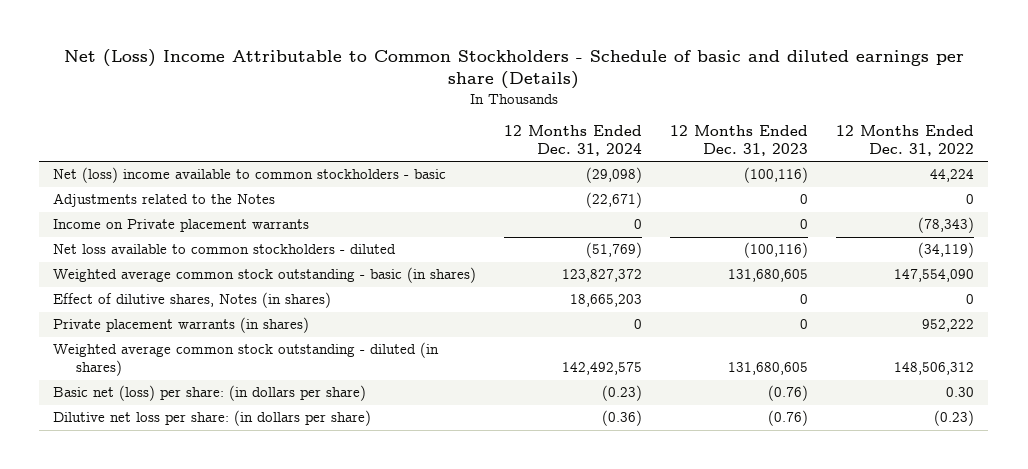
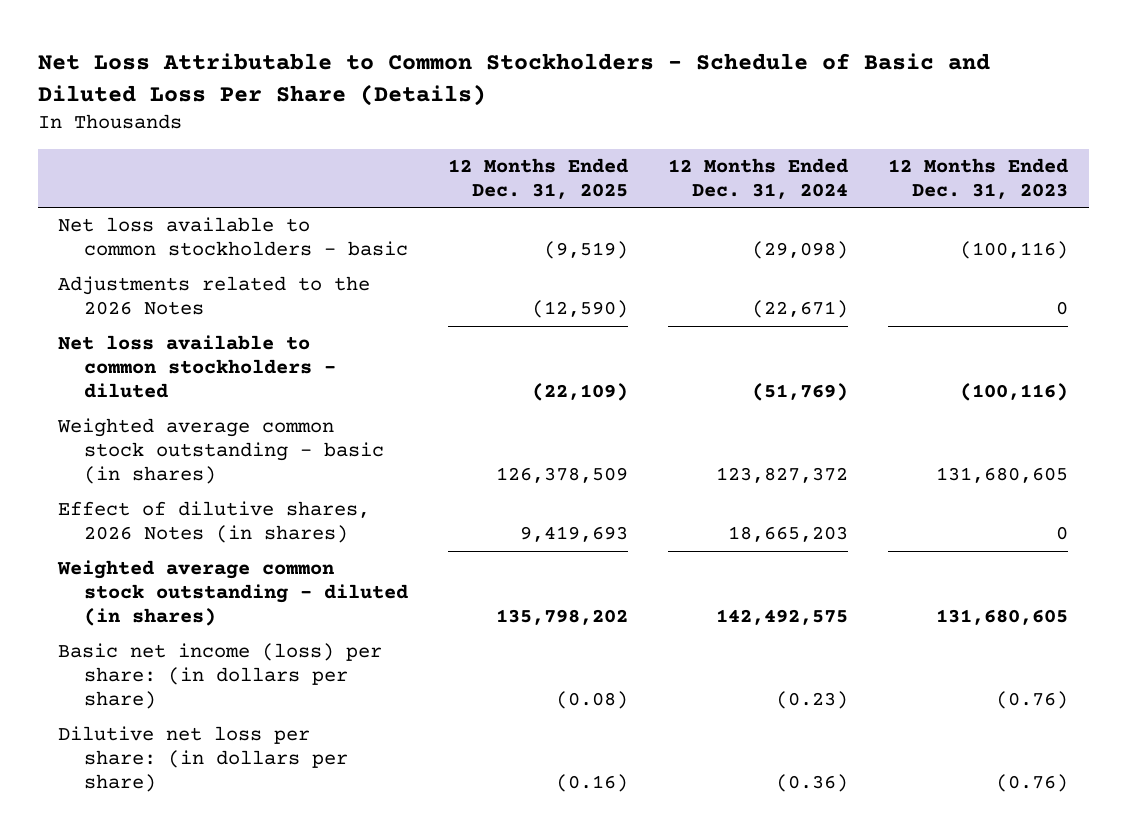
[63,48,964,90] Net (Loss) Income Attributable to Common Stockholders - Schedule of basic and diluted earnings per share (Details) -> [37,53,990,106] Net Loss Attributable to Common Stockholders - Schedule of Basic and Diluted Loss Per Share (Details)
[836,124,975,156] 12 Months Ended Dec. 31, 2022 -> none
none -> [448,158,629,199] 12 Months Ended Dec. 31, 2025
[53,219,310,233] Income on Private placement warrants -> none
[53,167,447,184] Net (loss) income available to common stockholders - basic -> [57,217,408,257] Net loss available to common stockholders - basic
[53,193,276,208] Adjustments related to the Notes -> [57,276,370,316] Adjustments related to the 2026 Notes
[53,317,310,334] Private placement warrants (in shares) -> none
[53,292,332,309] Effect of dilutive shares, Notes (in shares) -> [57,501,370,544] Effect of dilutive shares, 2026 Notes (in shares)
[53,385,367,402] Basic net (loss) per share: (in dollars per share) -> [57,643,382,710] Basic net income (loss) per share: (in dollars per share)

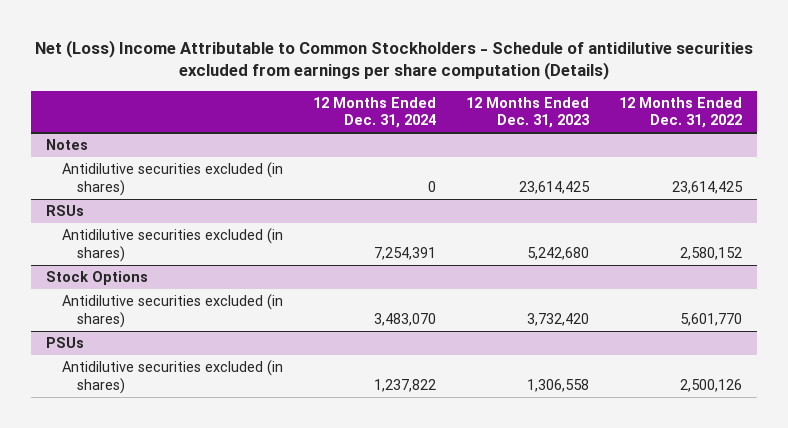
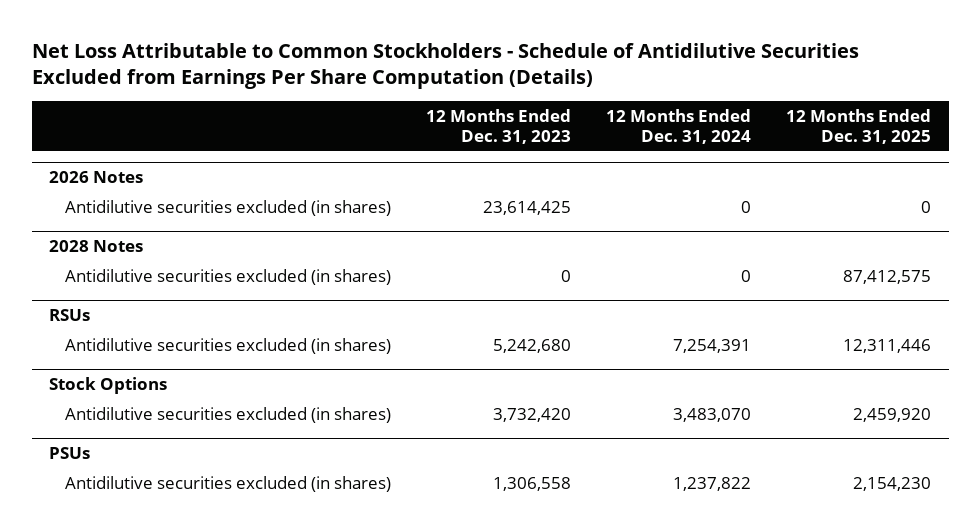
[35,39,754,81] Net (Loss) Income Attributable to Common Stockholders - Schedule of antidilutive securities excluded from earnings per share computation (Details) -> [31,42,859,89] Net Loss Attributable to Common Stockholders - Schedule of Antidilutive Securities Excluded from Earnings Per Share Computation (Details)
[618,97,742,129] 12 Months Ended Dec. 31, 2022 -> none
none -> [786,108,932,145] 12 Months Ended Dec. 31, 2025
[46,139,89,151] Notes -> [49,170,144,183] 2026 Notes
none -> [49,239,144,252] 2028 Notes
none -> [64,268,391,285] Antidilutive securities excluded (in shares)

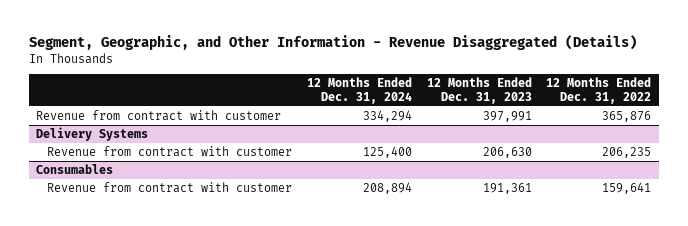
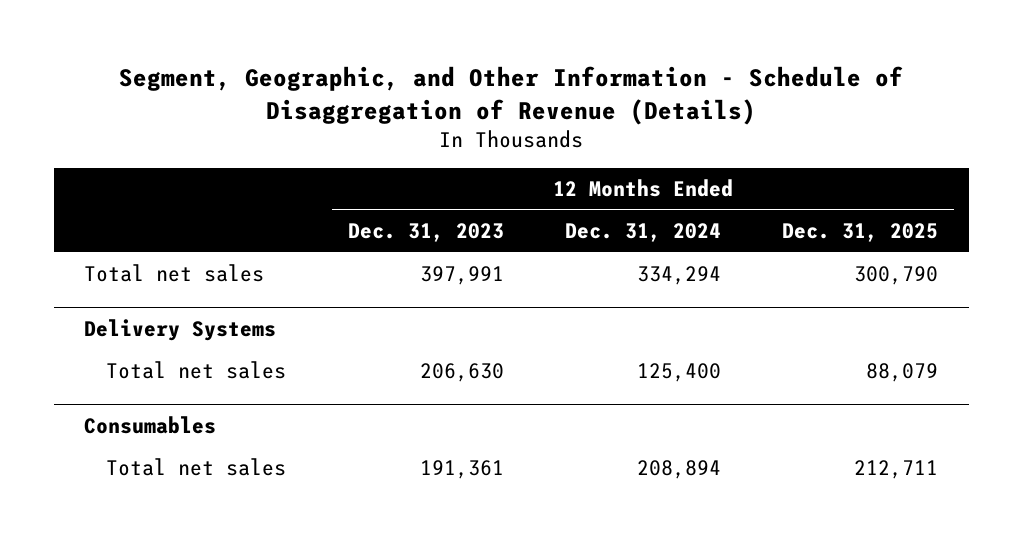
[29,35,638,51] Segment, Geographic, and Other Information - Revenue Disaggregated (Details) -> [119,66,904,125] Segment, Geographic, and Other Information - Schedule of Disaggregation of Revenue (Details)
[546,77,652,105] 12 Months Ended Dec. 31, 2022 -> none
none -> [782,223,939,243] Dec. 31, 2025
[36,109,282,121] Revenue from contract with customer -> [84,264,265,283] Total net sales
[47,145,293,157] Revenue from contract with customer -> [106,361,287,380] Total net sales
[47,181,293,193] Revenue from contract with customer -> [106,458,287,477] Total net sales

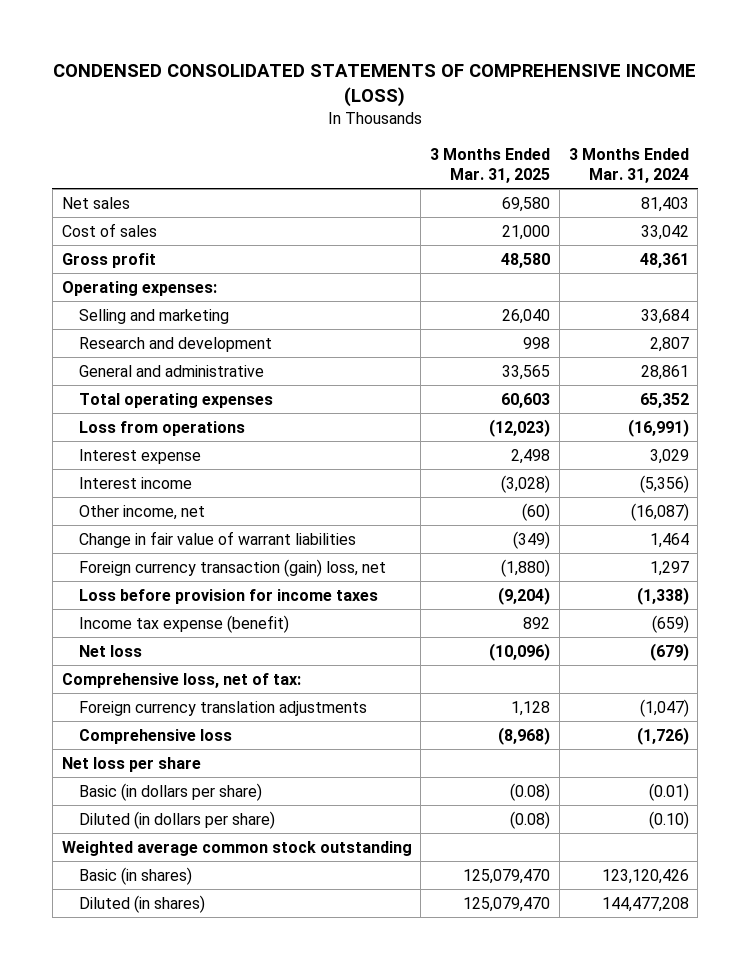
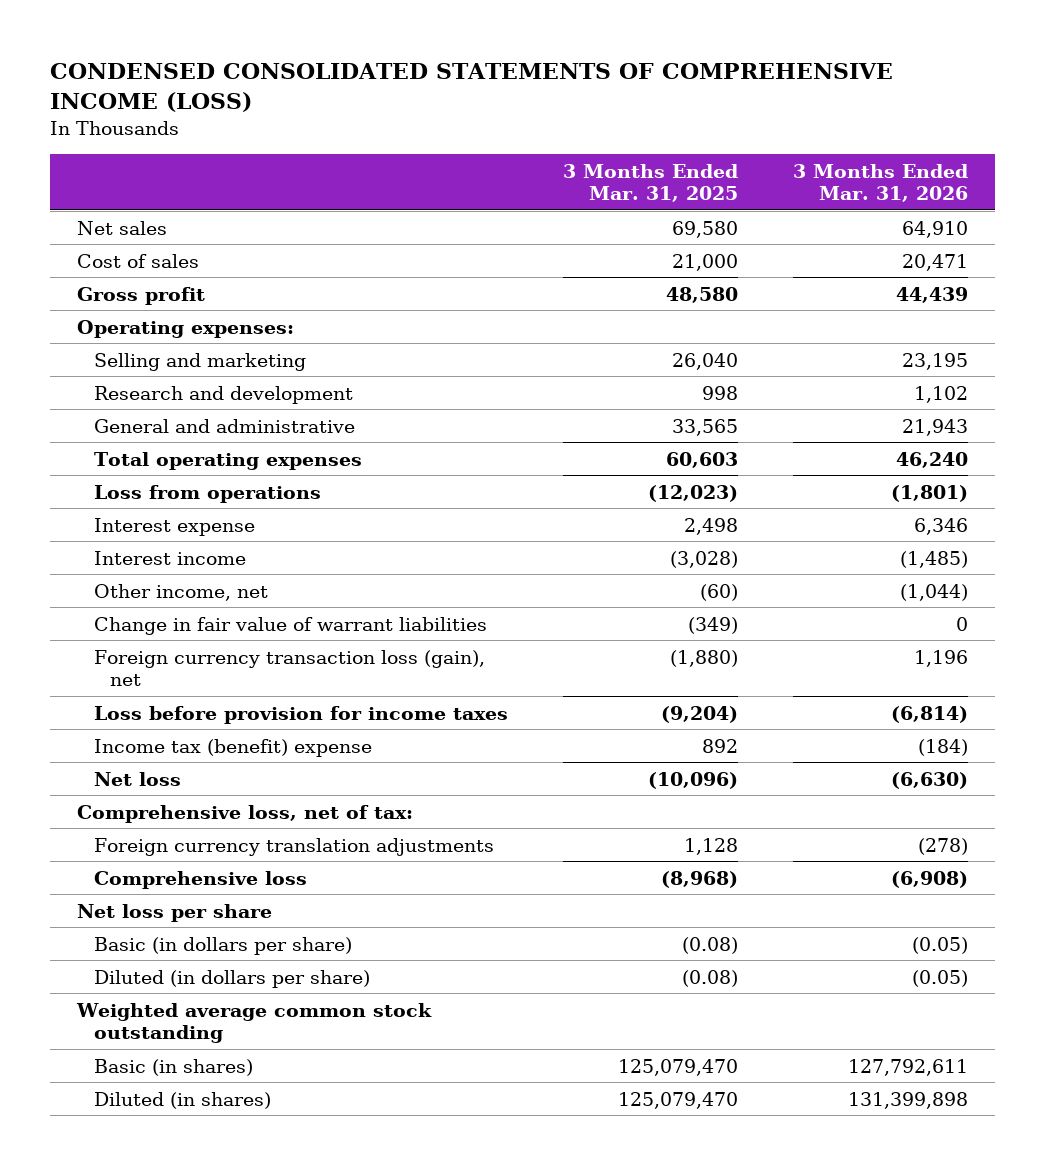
[568,147,689,183] 3 Months Ended Mar. 31, 2024 -> none
none -> [792,163,968,202] 3 Months Ended Mar. 31, 2026
[79,558,387,577] Foreign currency transaction (gain) loss, net -> [93,649,485,686] Foreign currency transaction loss (gain), net
[79,614,290,633] Income tax expense (benefit) -> [93,738,372,757] Income tax (benefit) expense

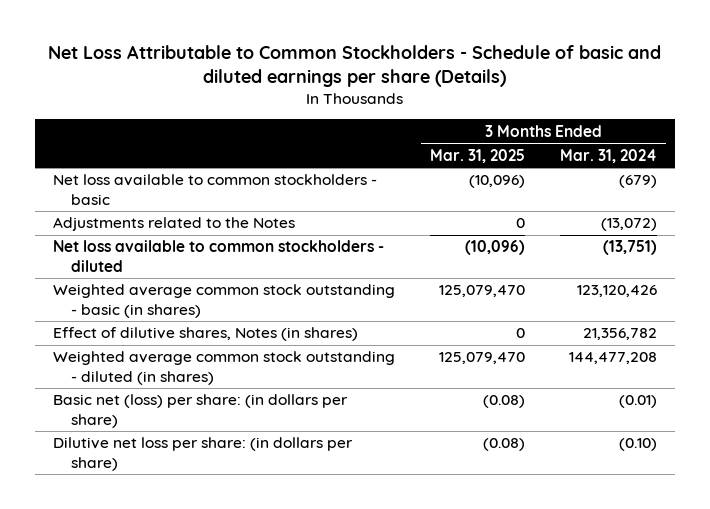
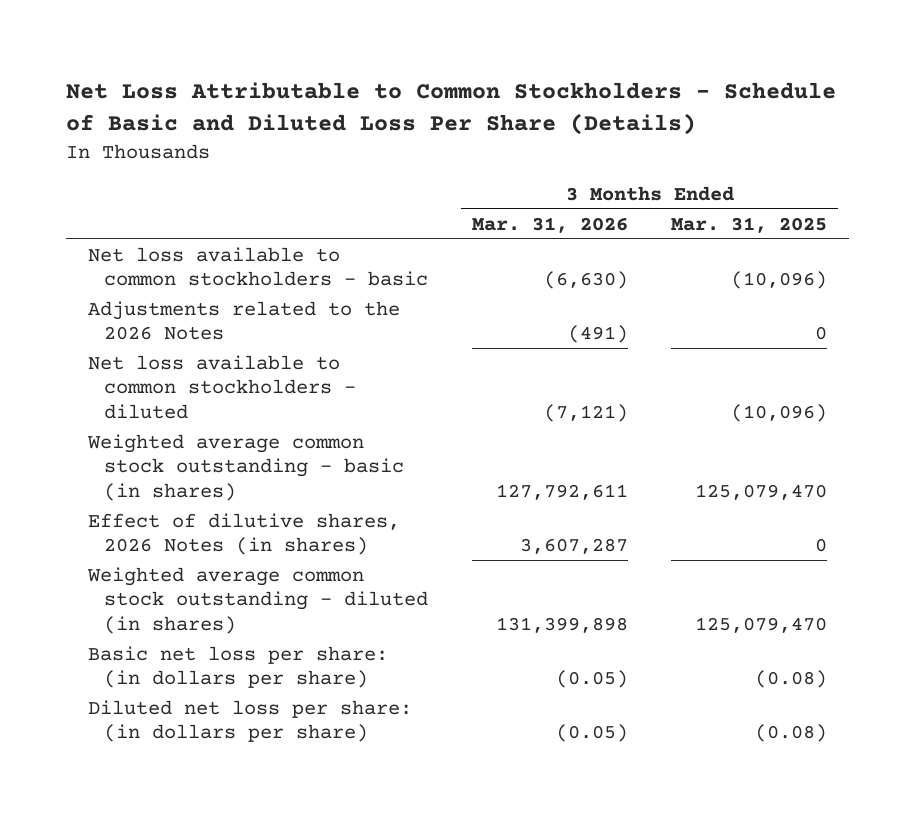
[47,45,661,88] Net Loss Attributable to Common Stockholders - Schedule of basic and diluted earnings per share (Details) -> [66,82,837,136] Net Loss Attributable to Common Stockholders - Schedule of Basic and Diluted Loss Per Share (Details)
[560,148,658,163] Mar. 31, 2024 -> none
none -> [471,216,628,233] Mar. 31, 2026
[52,217,295,232] Adjustments related to the Notes -> [88,300,401,341] Adjustments related to the 2026 Notes
[52,327,358,342] Effect of dilutive shares, Notes (in shares) -> [88,512,401,556] Effect of dilutive shares, 2026 Notes (in shares)
[52,394,348,428] Basic net (loss) per share: (in dollars per share) -> [88,645,389,689] Basic net loss per share: (in dollars per share)
[52,437,353,471] Dilutive net loss per share: (in dollars per share) -> [88,699,413,743] Diluted net loss per share: (in dollars per share)

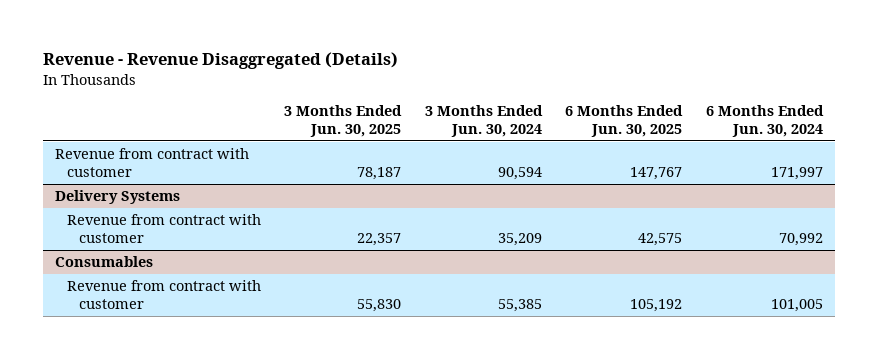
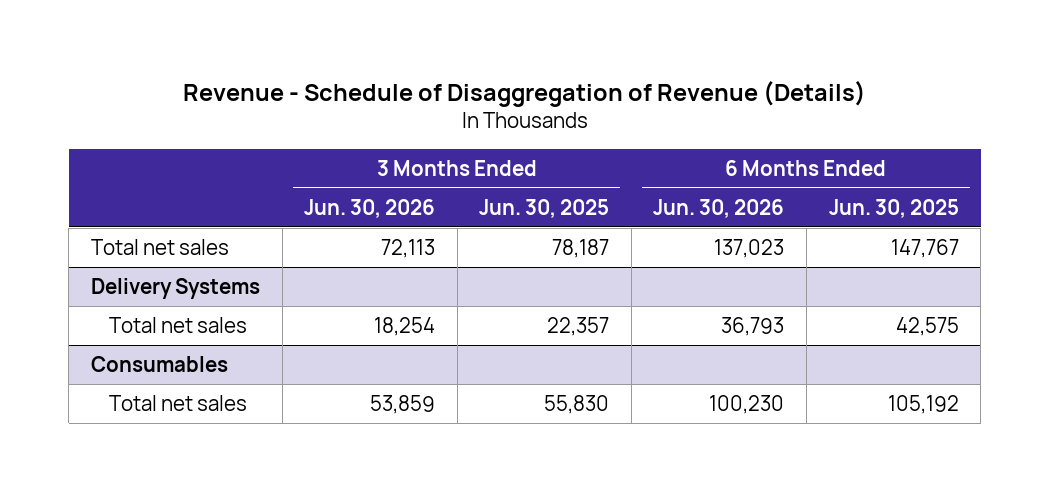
[42,52,398,70] Revenue - Revenue Disaggregated (Details) -> [182,80,866,107] Revenue - Schedule of Disaggregation of Revenue (Details)
[424,105,543,137] 3 Months Ended Jun. 30, 2024 -> none
[705,105,824,137] 6 Months Ended Jun. 30, 2024 -> none
none -> [304,198,436,218] Jun. 30, 2026
none -> [653,198,785,218] Jun. 30, 2026
[54,148,249,177] Revenue from contract with customer -> [90,238,229,255] Total net sales
[66,214,261,243] Revenue from contract with customer -> [108,316,247,333] Total net sales
[66,280,261,309] Revenue from contract with customer -> [108,394,247,411] Total net sales

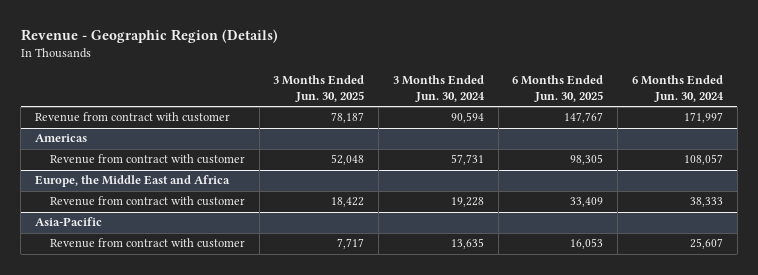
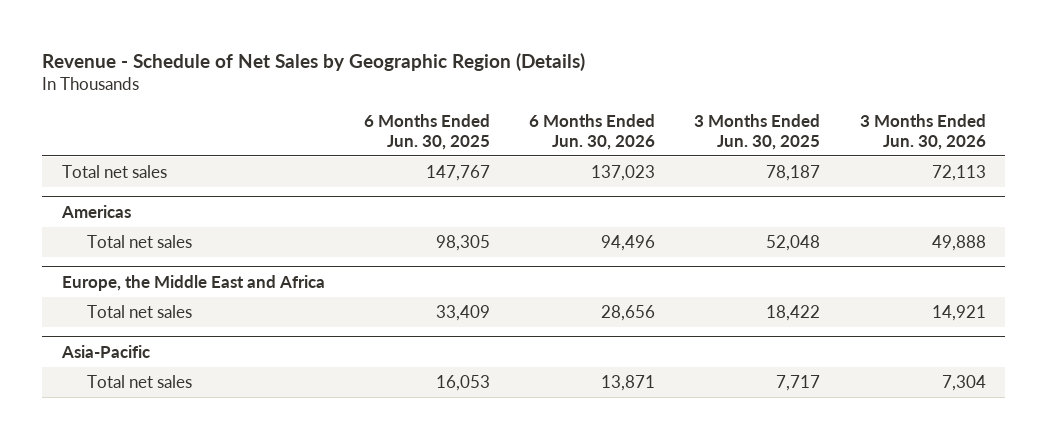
[20,29,278,44] Revenue - Geographic Region (Details) -> [42,52,586,71] Revenue - Schedule of Net Sales by Geographic Region (Details)
[392,75,485,103] 3 Months Ended Jun. 30, 2024 -> none
[631,75,724,103] 6 Months Ended Jun. 30, 2024 -> none
none -> [529,114,656,151] 6 Months Ended Jun. 30, 2026
none -> [859,114,986,151] 3 Months Ended Jun. 30, 2026
[34,112,230,123] Revenue from contract with customer -> [61,164,167,178] Total net sales
[50,154,246,165] Revenue from contract with customer -> [86,234,192,248] Total net sales
[50,196,246,207] Revenue from contract with customer -> [86,304,192,318] Total net sales
[50,238,246,249] Revenue from contract with customer -> [86,374,192,388] Total net sales

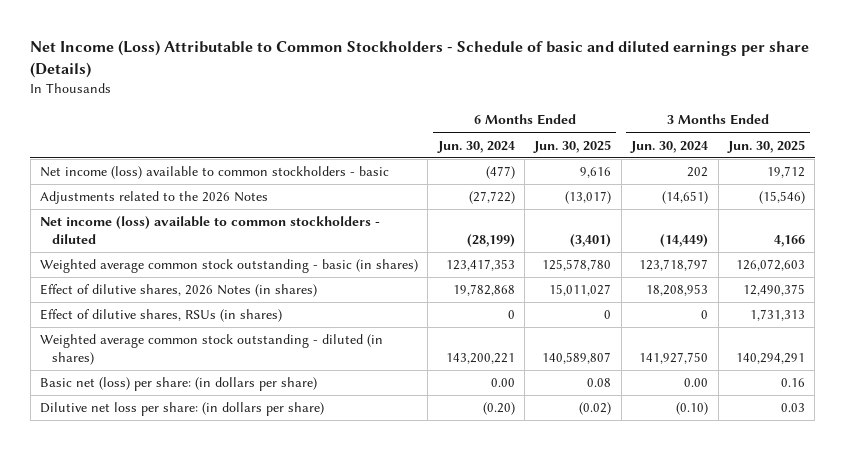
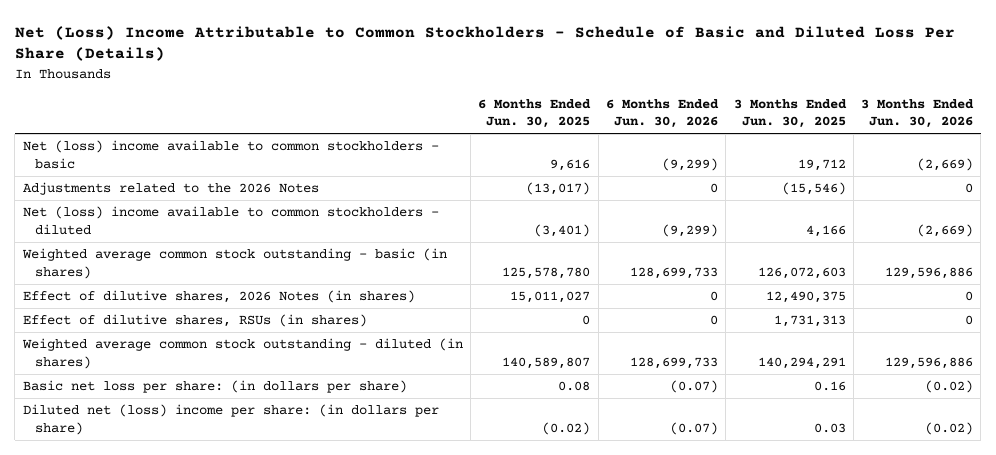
[30,39,810,78] Net Income (Loss) Attributable to Common Stockholders - Schedule of basic and diluted earnings per share (Details) -> [14,25,955,62] Net (Loss) Income Attributable to Common Stockholders - Schedule of Basic and Diluted Loss Per Share (Details)
[436,140,515,153] Jun. 30, 2024 -> none
[630,140,709,153] Jun. 30, 2024 -> none
none -> [605,98,719,129] 6 Months Ended Jun. 30, 2026
none -> [861,98,975,129] 3 Months Ended Jun. 30, 2026
[39,166,389,180] Net income (loss) available to common stockholders - basic -> [22,140,439,169] Net (loss) income available to common stockholders - basic
[39,216,380,245] Net income (loss) available to common stockholders - diluted -> [22,206,439,235] Net (loss) income available to common stockholders - diluted
[39,377,317,392] Basic net (loss) per share: (in dollars per share) -> [22,380,407,394] Basic net loss per share: (in dollars per share)
[39,402,324,417] Dilutive net loss per share: (in dollars per share) -> [22,404,439,435] Diluted net (loss) income per share: (in dollars per share)

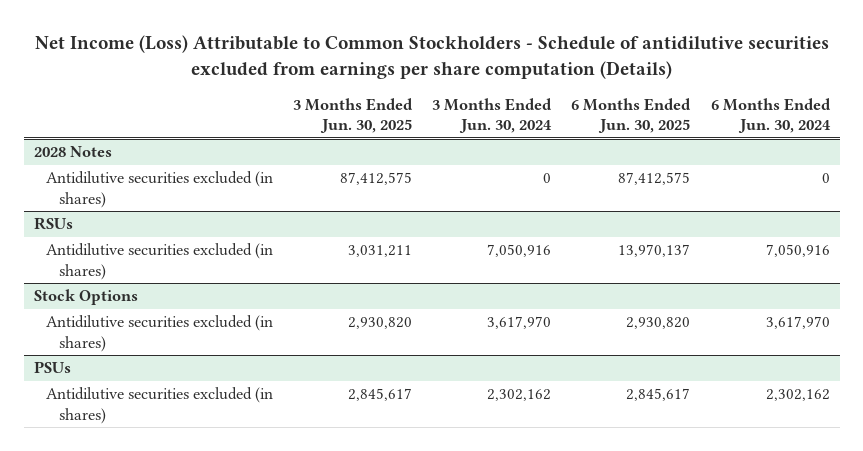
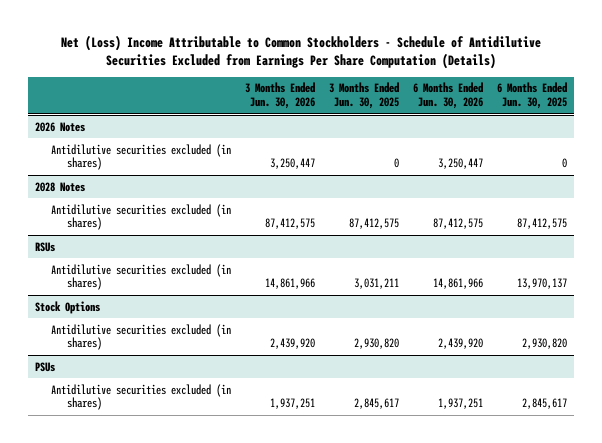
[34,35,829,80] Net Income (Loss) Attributable to Common Stockholders - Schedule of antidilutive securities excluded from earnings per share computation (Details) -> [61,34,542,70] Net (Loss) Income Attributable to Common Stockholders - Schedule of Antidilutive Securities Excluded from Earnings Per Share Computation (Details)
[432,97,553,134] 3 Months Ended Jun. 30, 2024 -> none
[710,97,831,134] 6 Months Ended Jun. 30, 2024 -> none
none -> [245,82,316,110] 3 Months Ended Jun. 30, 2026
none -> [413,82,484,110] 6 Months Ended Jun. 30, 2026
none -> [35,121,86,132] 2026 Notes
none -> [51,143,232,171] Antidilutive securities excluded (in shares)

